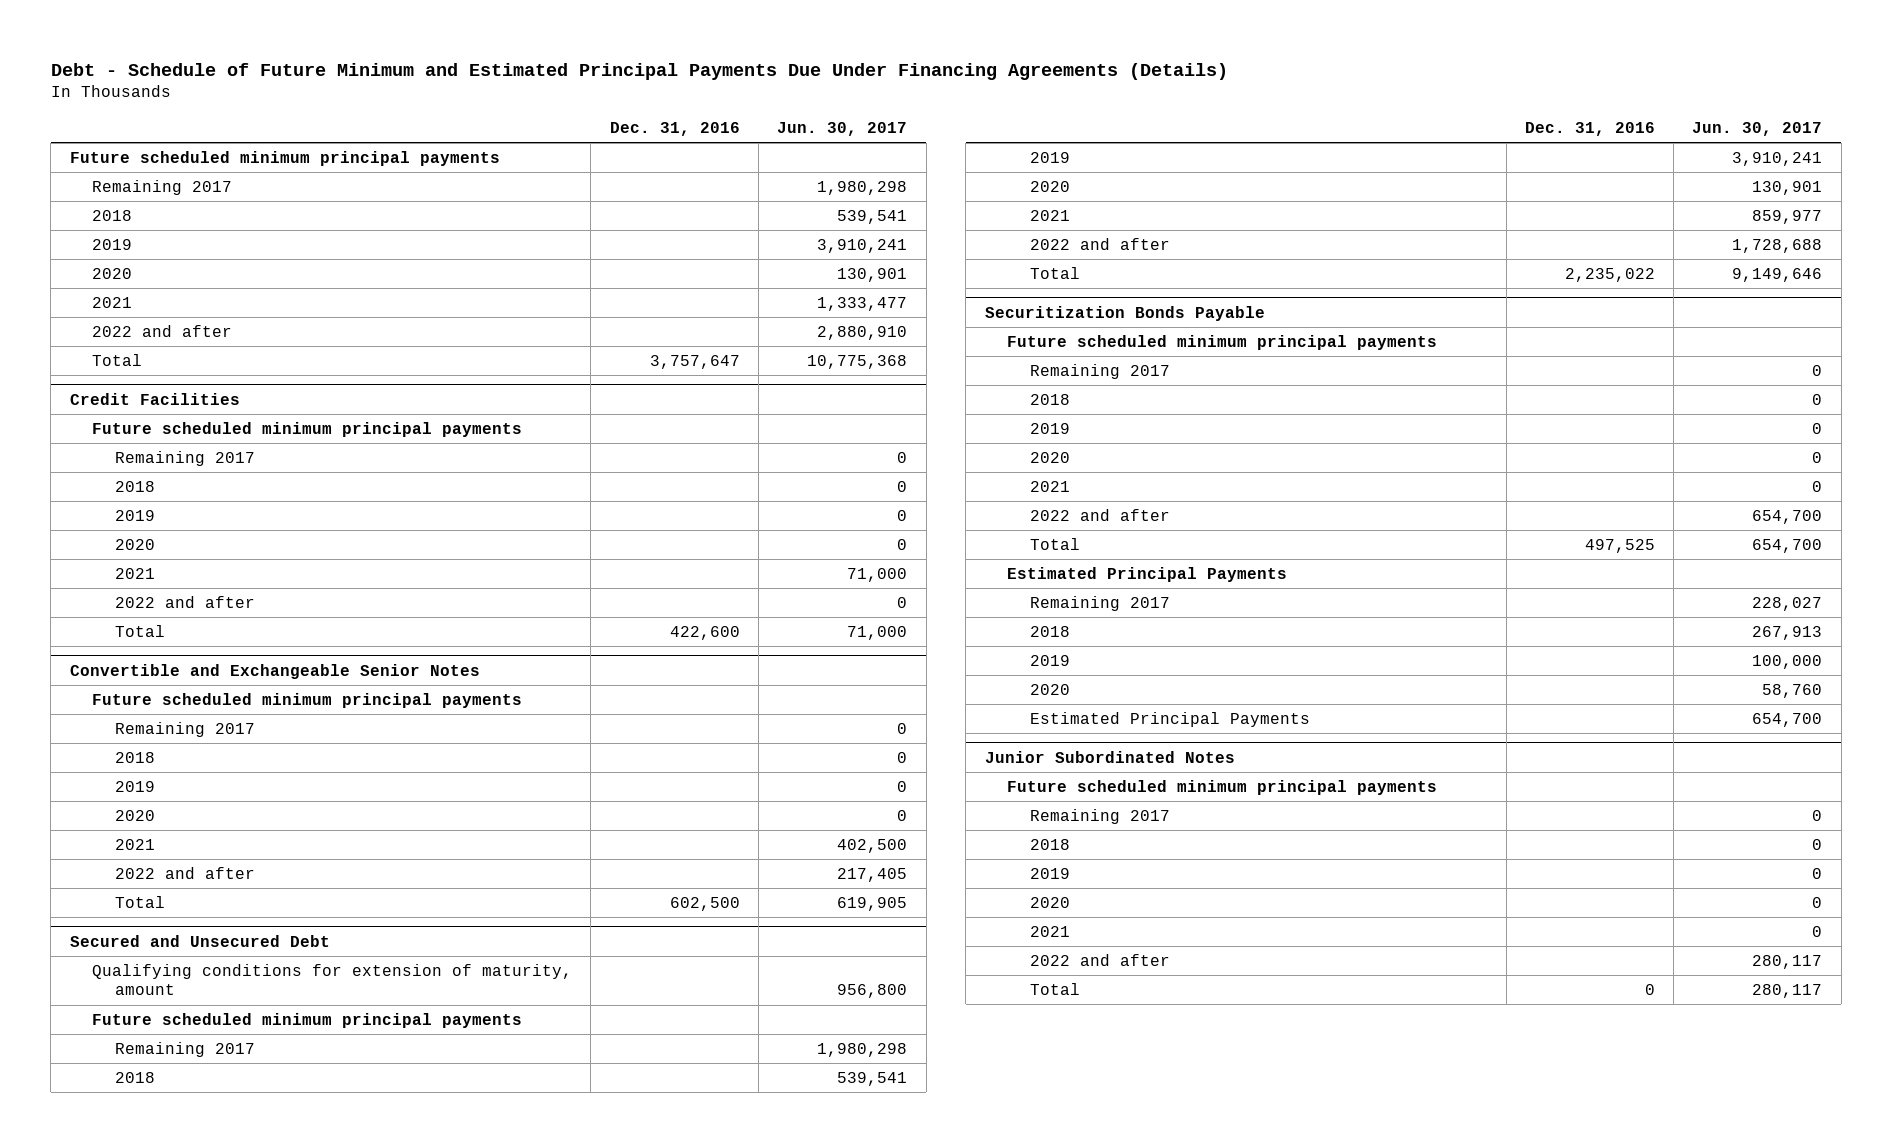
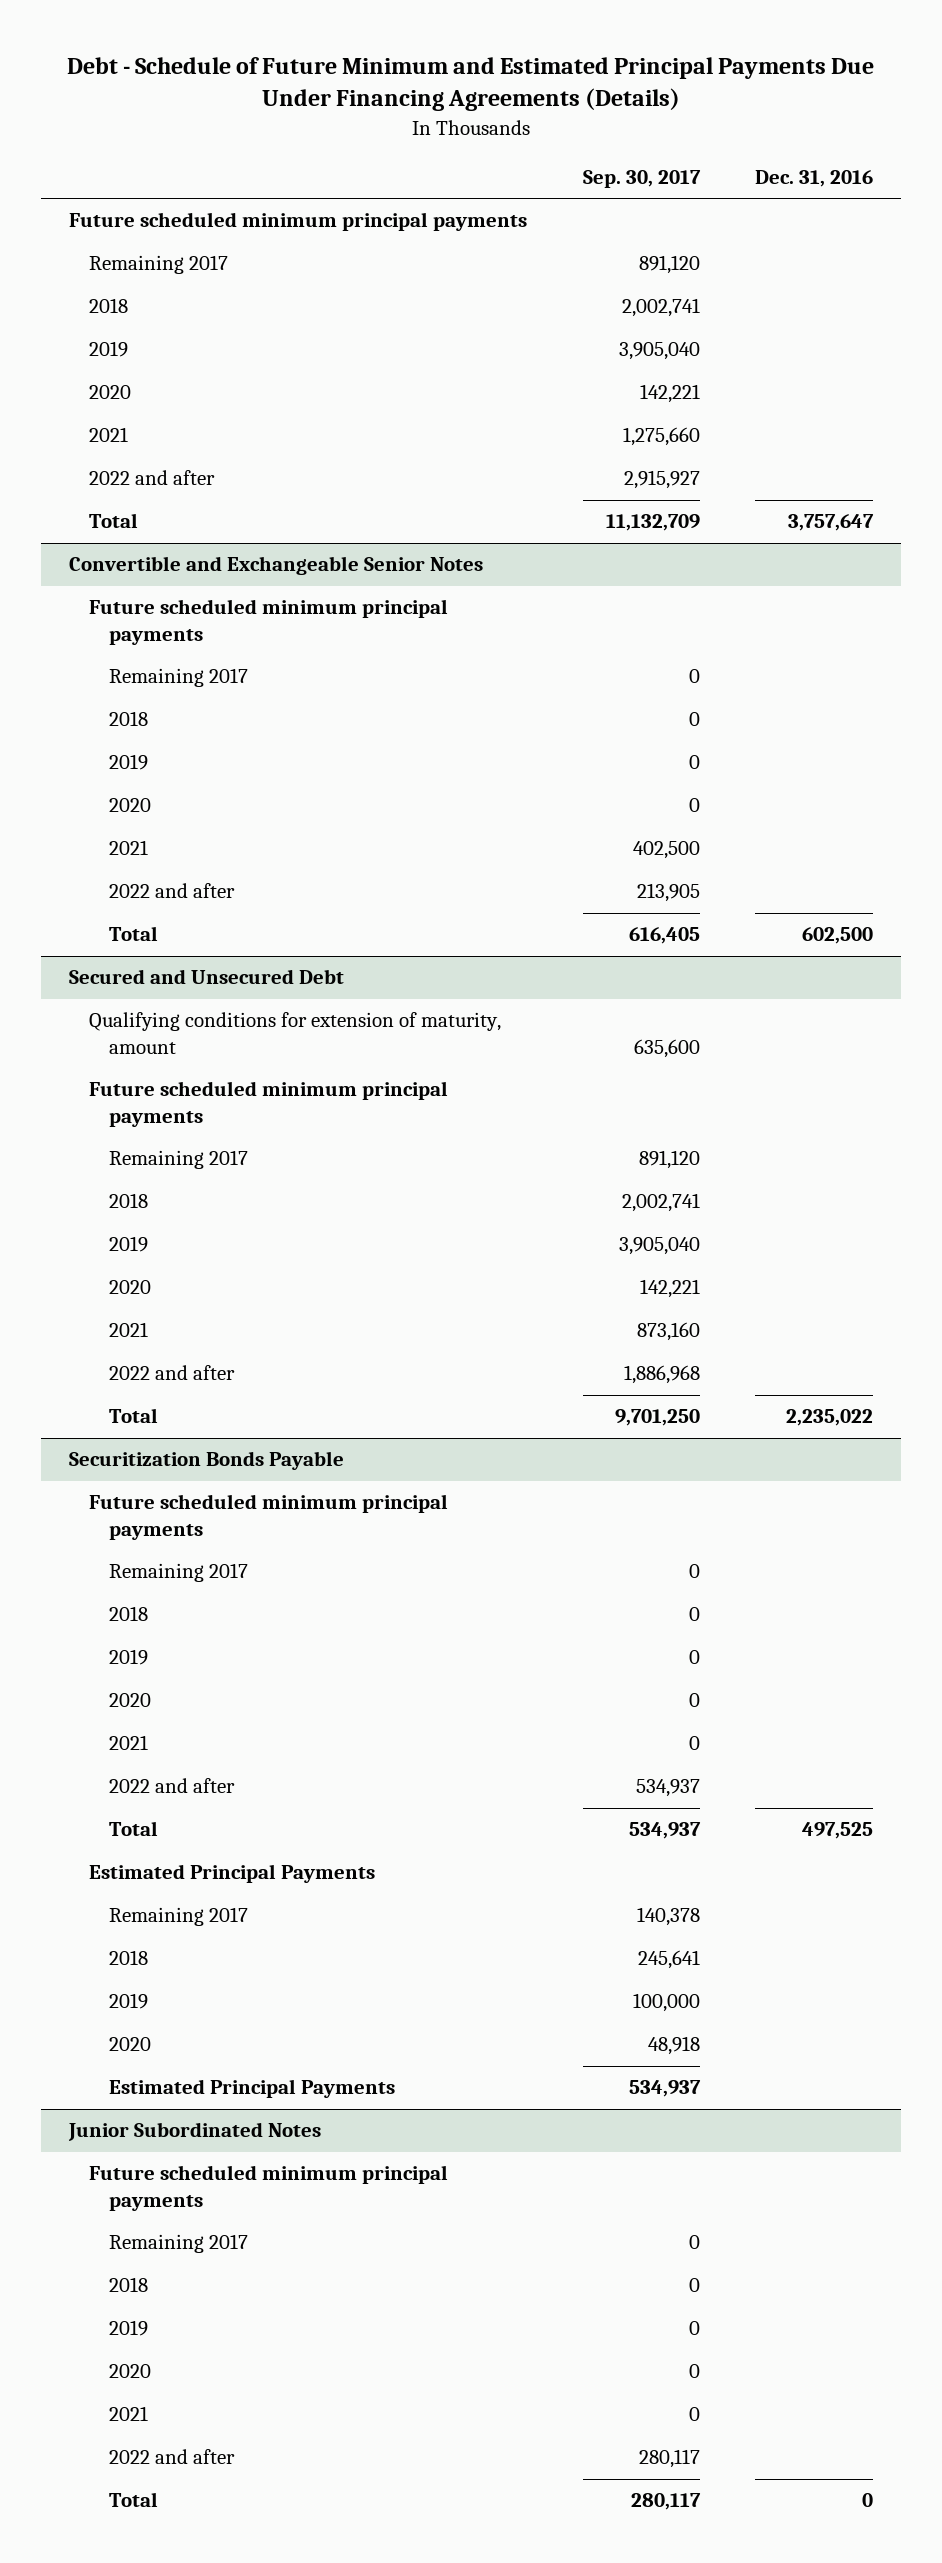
[777,122,908,137] Jun. 30, 2017 -> none
none -> [582,169,701,188] Sep. 30, 2017
[69,392,240,405] Credit Facilities -> none
[92,421,523,437] Future scheduled minimum principal payments -> none
[114,450,255,466] Remaining 2017 -> none
[114,480,155,492] 2018 -> none
[114,509,155,521] 2019 -> none
[114,538,155,550] 2020 -> none
[114,567,155,579] 2021 -> none
[114,595,255,608] 2022 and after -> none
[114,624,165,637] Total -> none

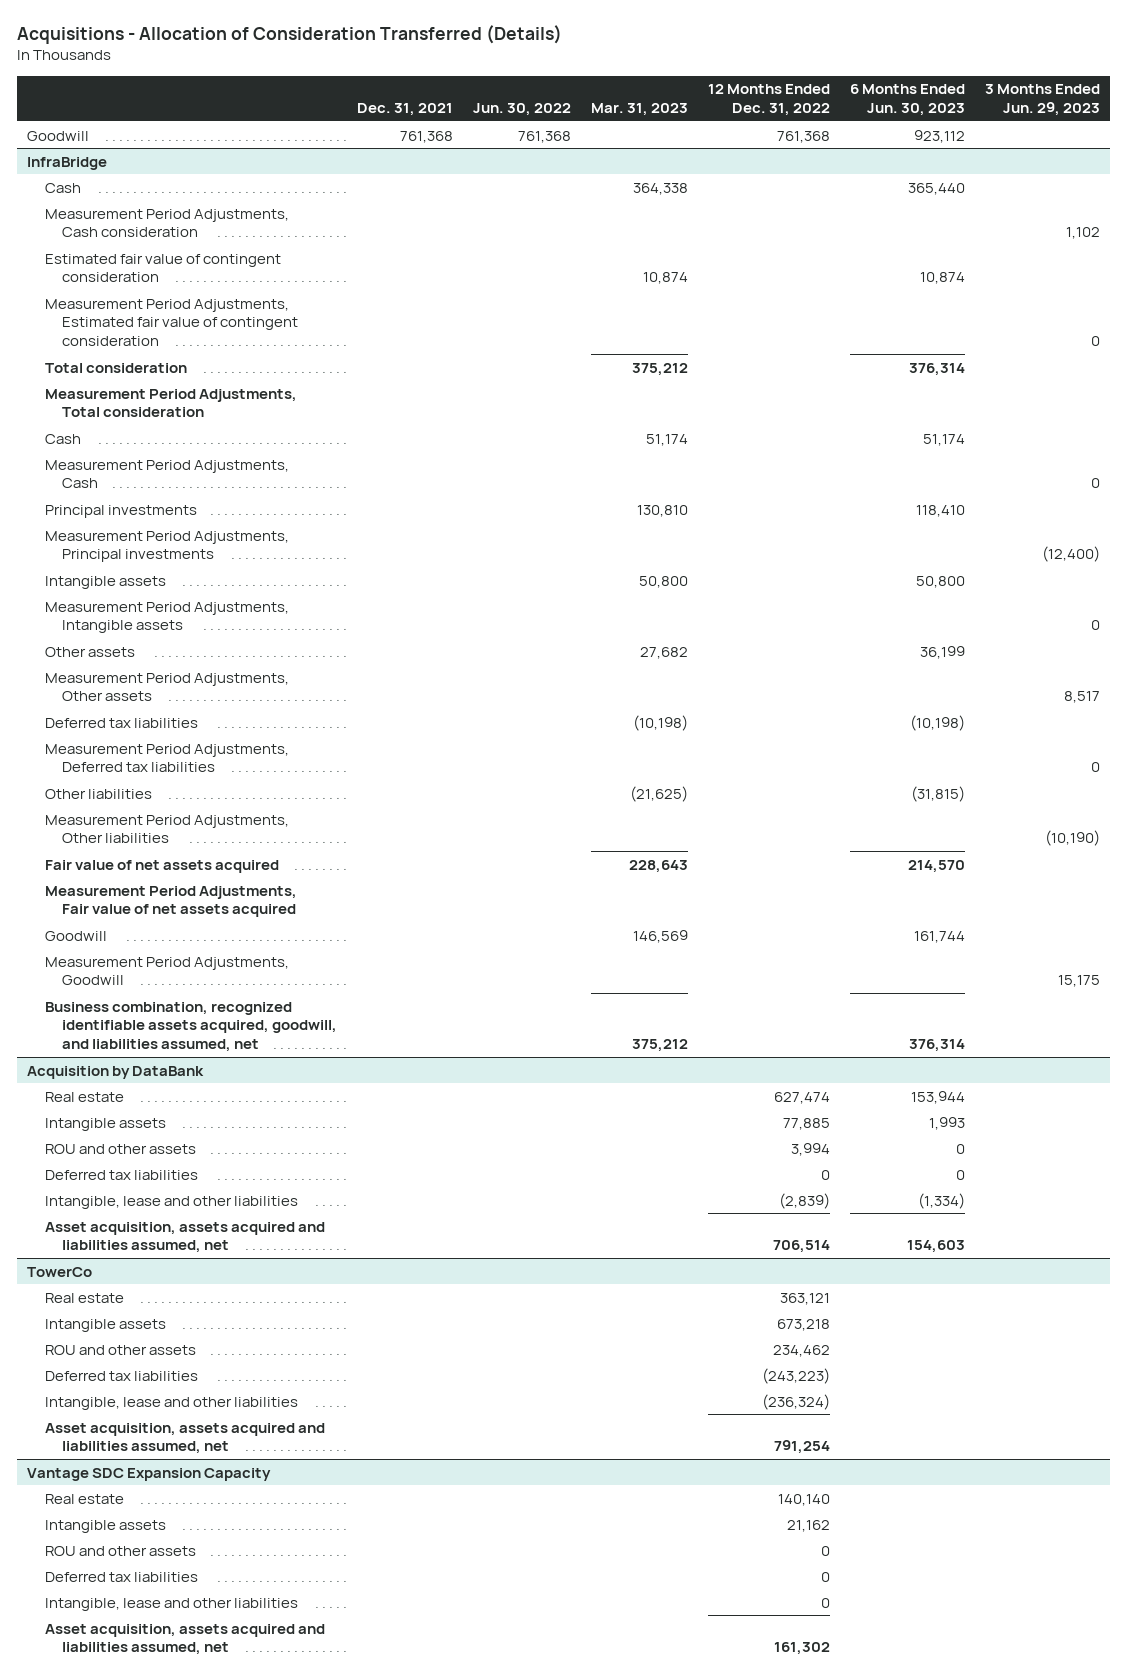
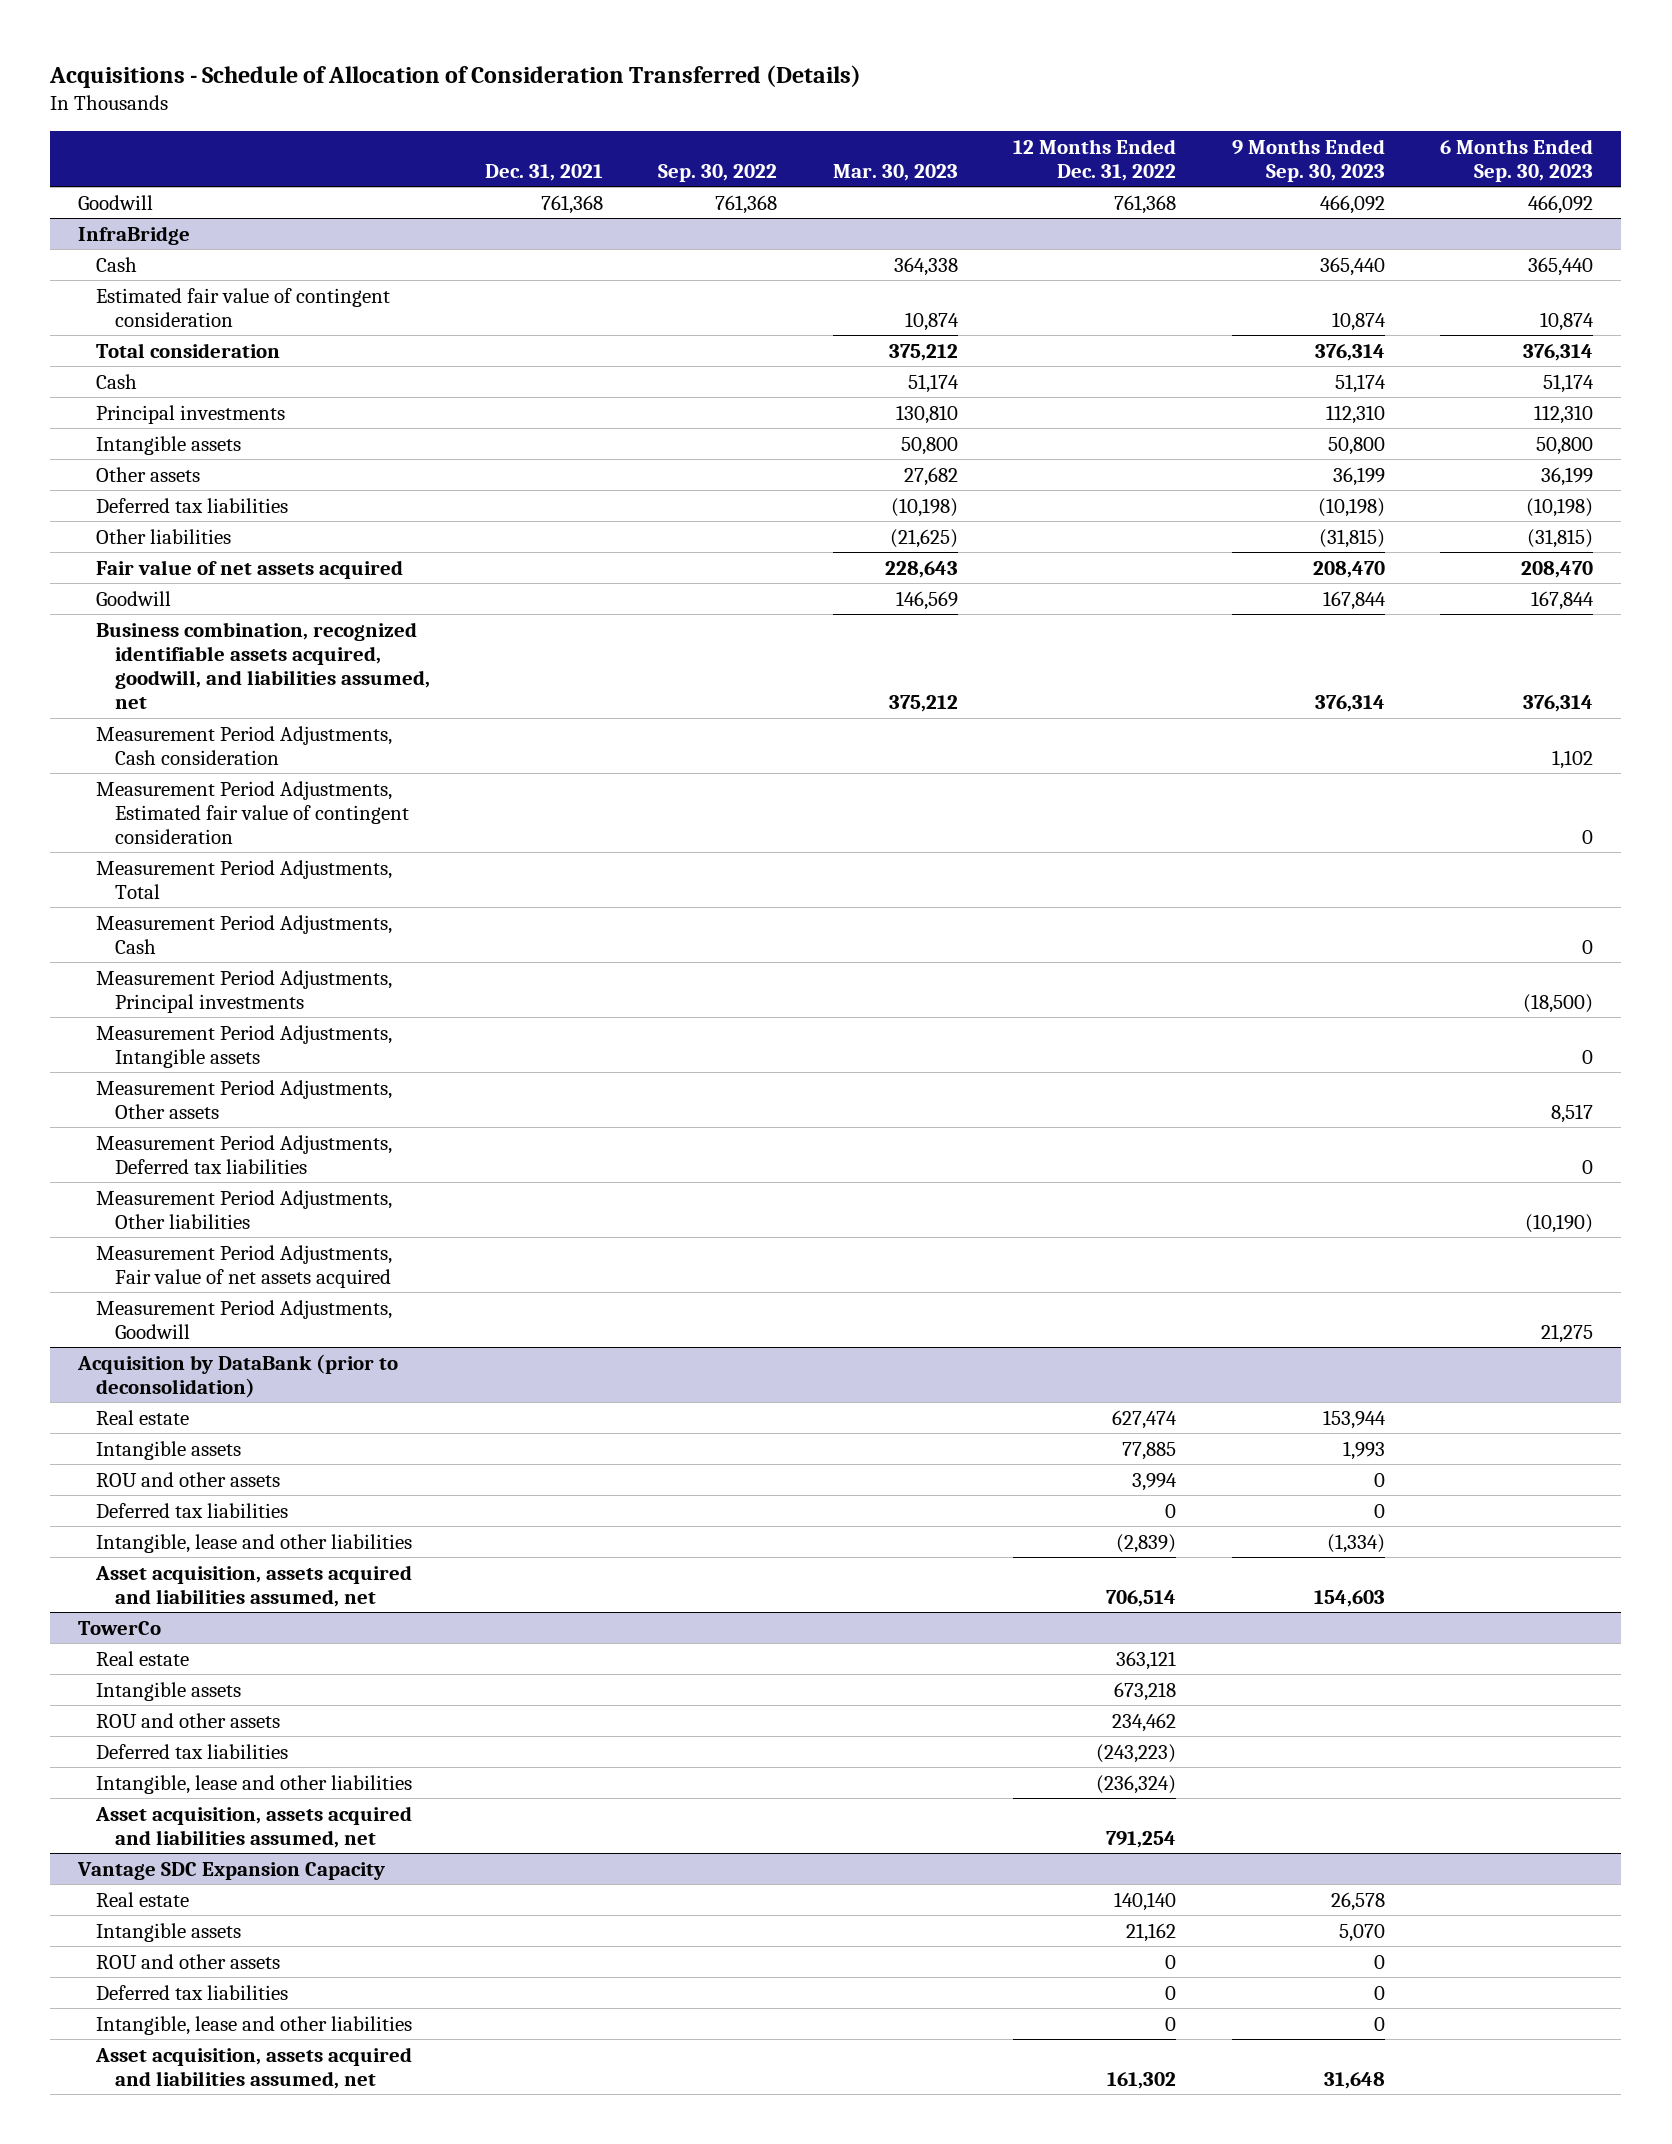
[16,25,562,45] Acquisitions - Allocation of Consideration Transferred (Details) -> [49,64,862,88] Acquisitions - Schedule of Allocation of Consideration Transferred (Details)
[473,103,572,117] Jun. 30, 2022 -> none
[591,103,689,117] Mar. 31, 2023 -> none
[850,84,966,117] 6 Months Ended Jun. 30, 2023 -> none
[985,84,1101,117] 3 Months Ended Jun. 29, 2023 -> none
none -> [658,163,778,182] Sep. 30, 2022
none -> [832,163,958,181] Mar. 30, 2023
none -> [1231,138,1385,182] 9 Months Ended Sep. 30, 2023
none -> [1440,138,1594,182] 6 Months Ended Sep. 30, 2023
[44,388,297,418] Measurement Period Adjustments, Total consideration -> none
[44,208,289,238] Measurement Period Adjustments, Cash consideration -> [96,725,393,765] Measurement Period Adjustments, Cash consideration
[44,298,299,347] Measurement Period Adjustments, Estimated fair value of contingent consideration -> [96,780,409,844] Measurement Period Adjustments, Estimated fair value of contingent consideration
none -> [96,859,393,899] Measurement Period Adjustments, Total
[44,459,289,489] Measurement Period Adjustments, Cash -> [96,914,393,954] Measurement Period Adjustments, Cash
[44,530,289,563] Measurement Period Adjustments, Principal investments -> [96,969,393,1013] Measurement Period Adjustments, Principal investments
[44,601,289,634] Measurement Period Adjustments, Intangible assets -> [96,1024,393,1068] Measurement Period Adjustments, Intangible assets
[44,672,289,702] Measurement Period Adjustments, Other assets -> [96,1079,393,1119] Measurement Period Adjustments, Other assets
[44,743,289,773] Measurement Period Adjustments, Deferred tax liabilities -> [96,1134,393,1174] Measurement Period Adjustments, Deferred tax liabilities
[44,814,289,844] Measurement Period Adjustments, Other liabilities -> [96,1189,393,1229] Measurement Period Adjustments, Other liabilities
[44,885,297,918] Measurement Period Adjustments, Fair value of net assets acquired -> [96,1244,393,1288] Measurement Period Adjustments, Fair value of net assets acquired
[44,956,289,986] Measurement Period Adjustments, Goodwill -> [96,1299,393,1339] Measurement Period Adjustments, Goodwill
[26,1065,204,1079] Acquisition by DataBank -> [77,1353,399,1398] Acquisition by DataBank (prior to deconsolidation)

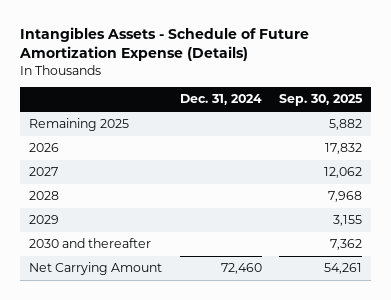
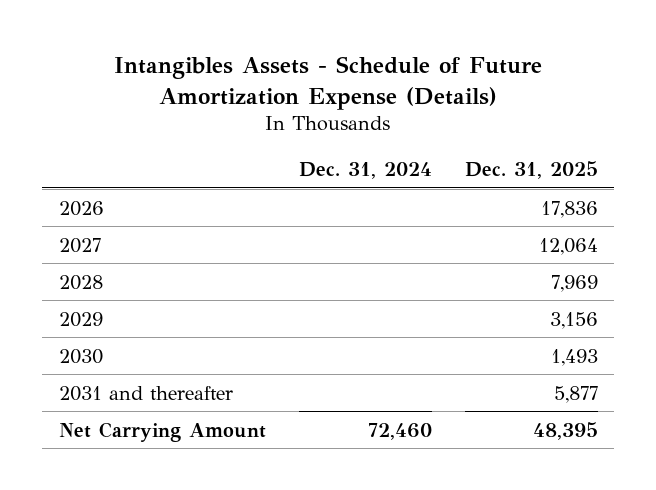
[279,94,364,107] Sep. 30, 2025 -> none
none -> [464,160,598,179] Dec. 31, 2025
[28,118,129,132] Remaining 2025 -> none
none -> [58,348,103,364] 2030
[28,238,151,249] 2030 and thereafter -> [58,385,233,401] 2031 and thereafter

